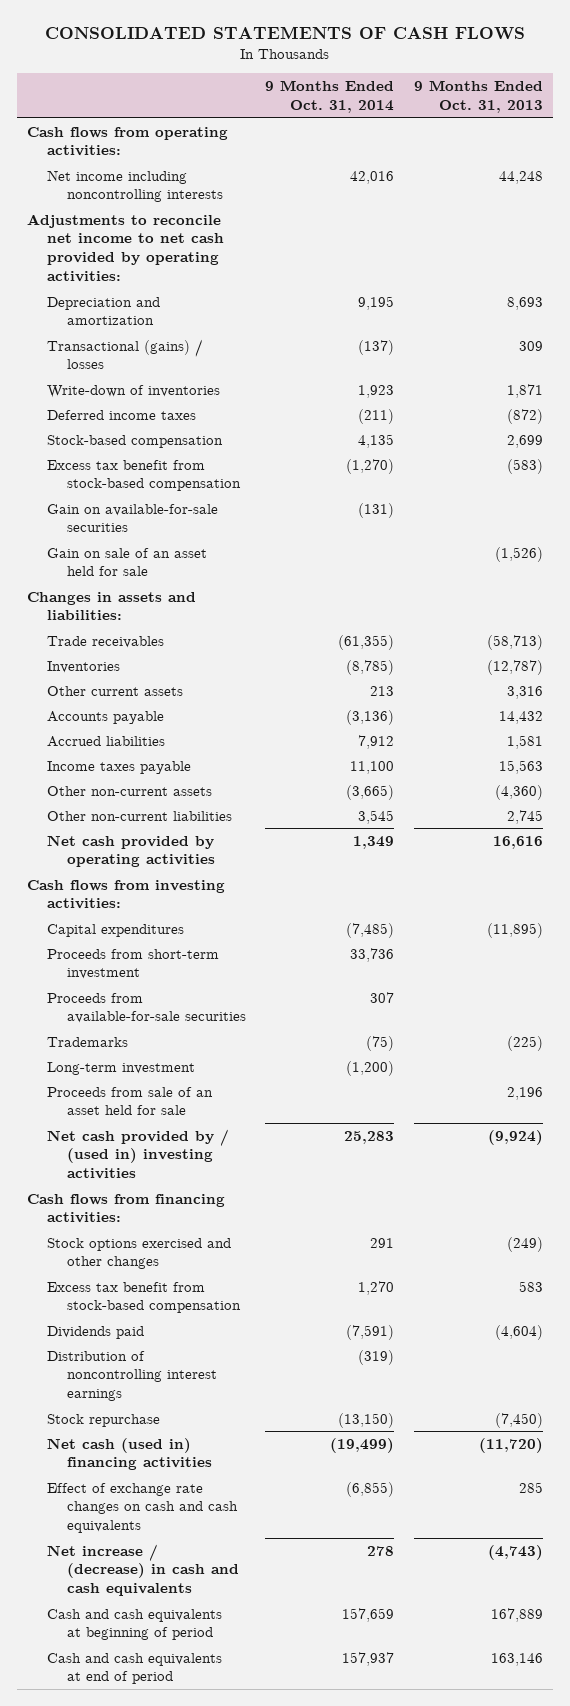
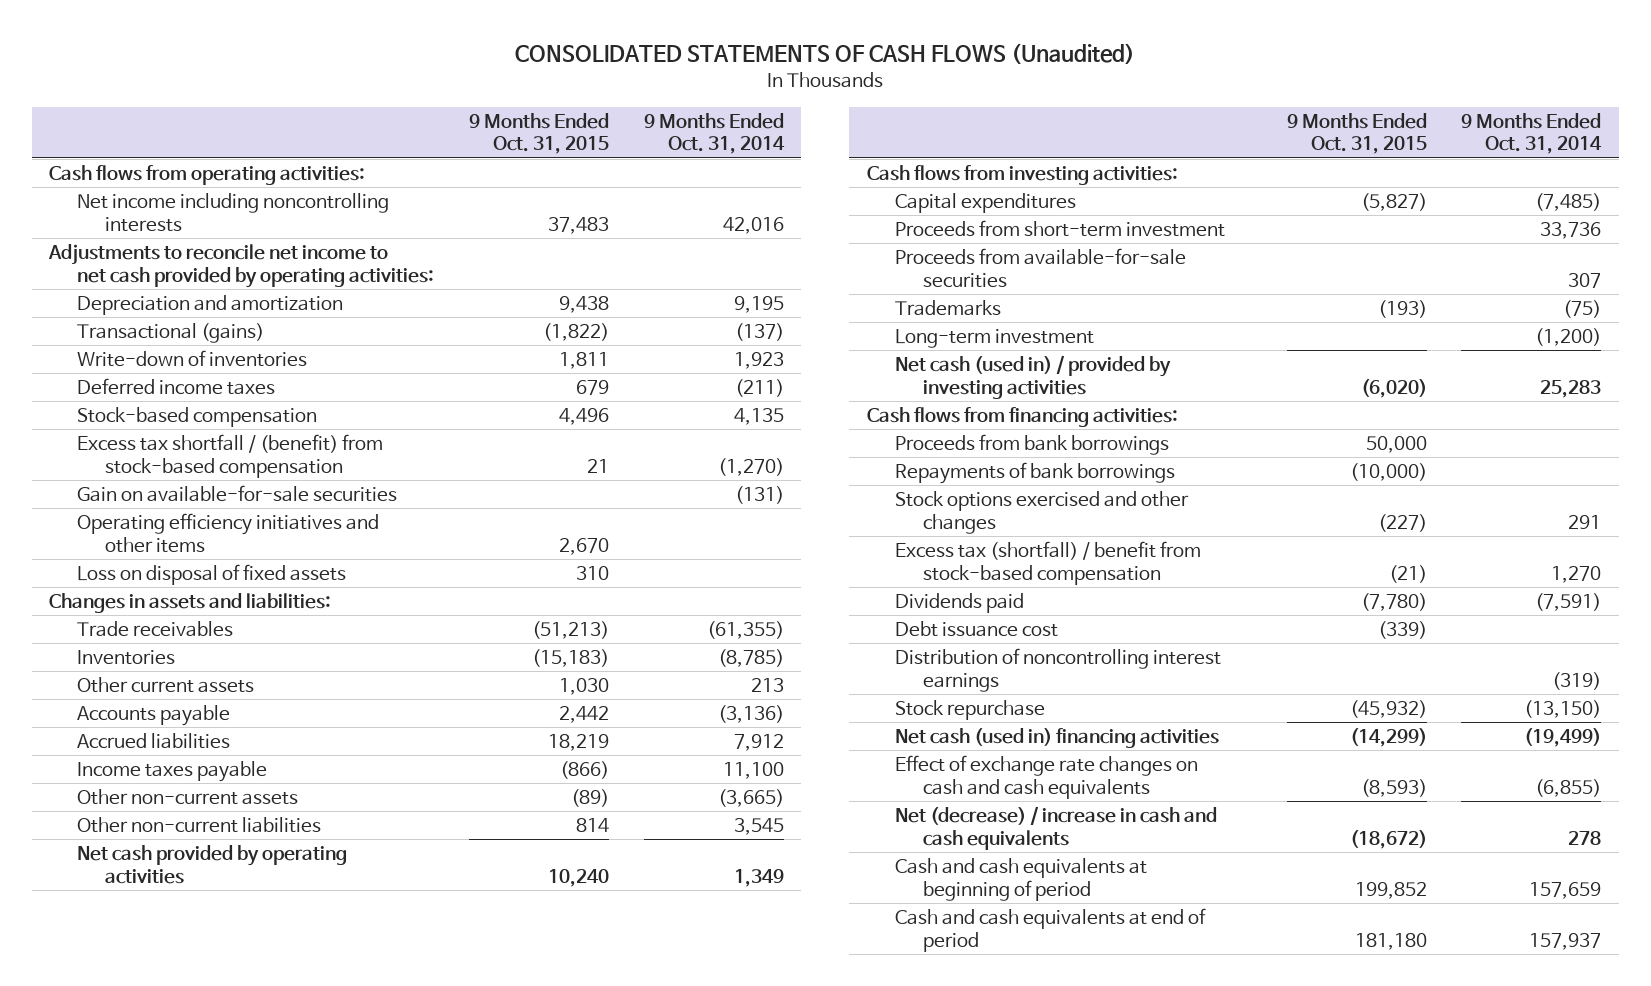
[44,26,525,41] CONSOLIDATED STATEMENTS OF CASH FLOWS -> [515,43,1136,65] CONSOLIDATED STATEMENTS OF CASH FLOWS (Unaudited)
[413,80,543,113] 9 Months Ended Oct. 31, 2013 -> none
none -> [469,112,610,155] 9 Months Ended Oct. 31, 2015
[46,338,203,370] Transactional (gains) / losses -> [77,322,265,343] Transactional (gains)
[46,459,241,492] Excess tax benefit from stock-based compensation -> [77,433,384,478] Excess tax shortfall / (benefit) from stock-based compensation
[46,547,207,577] Gain on sale of an asset held for sale -> none
none -> [77,512,380,553] Operating efficiency initiatives and other items
none -> [77,563,347,585] Loss on disposal of fixed assets
[46,1086,213,1116] Proceeds from sale of an asset held for sale -> none
[46,1128,229,1180] Net cash provided by / (used in) investing activities -> [894,354,1171,399] Net cash (used in) / provided by investing activities
none -> [894,433,1169,455] Proceeds from bank borrowings
none -> [894,461,1175,484] Repayments of bank borrowings
[46,1281,241,1314] Excess tax benefit from stock-based compensation -> [894,540,1201,585] Excess tax (shortfall) / benefit from stock-based compensation
none -> [894,620,1058,637] Debt issuance cost
[46,1543,239,1597] Net increase / (decrease) in cash and cash equivalents -> [894,805,1217,850] Net (decrease) / increase in cash and cash equivalents

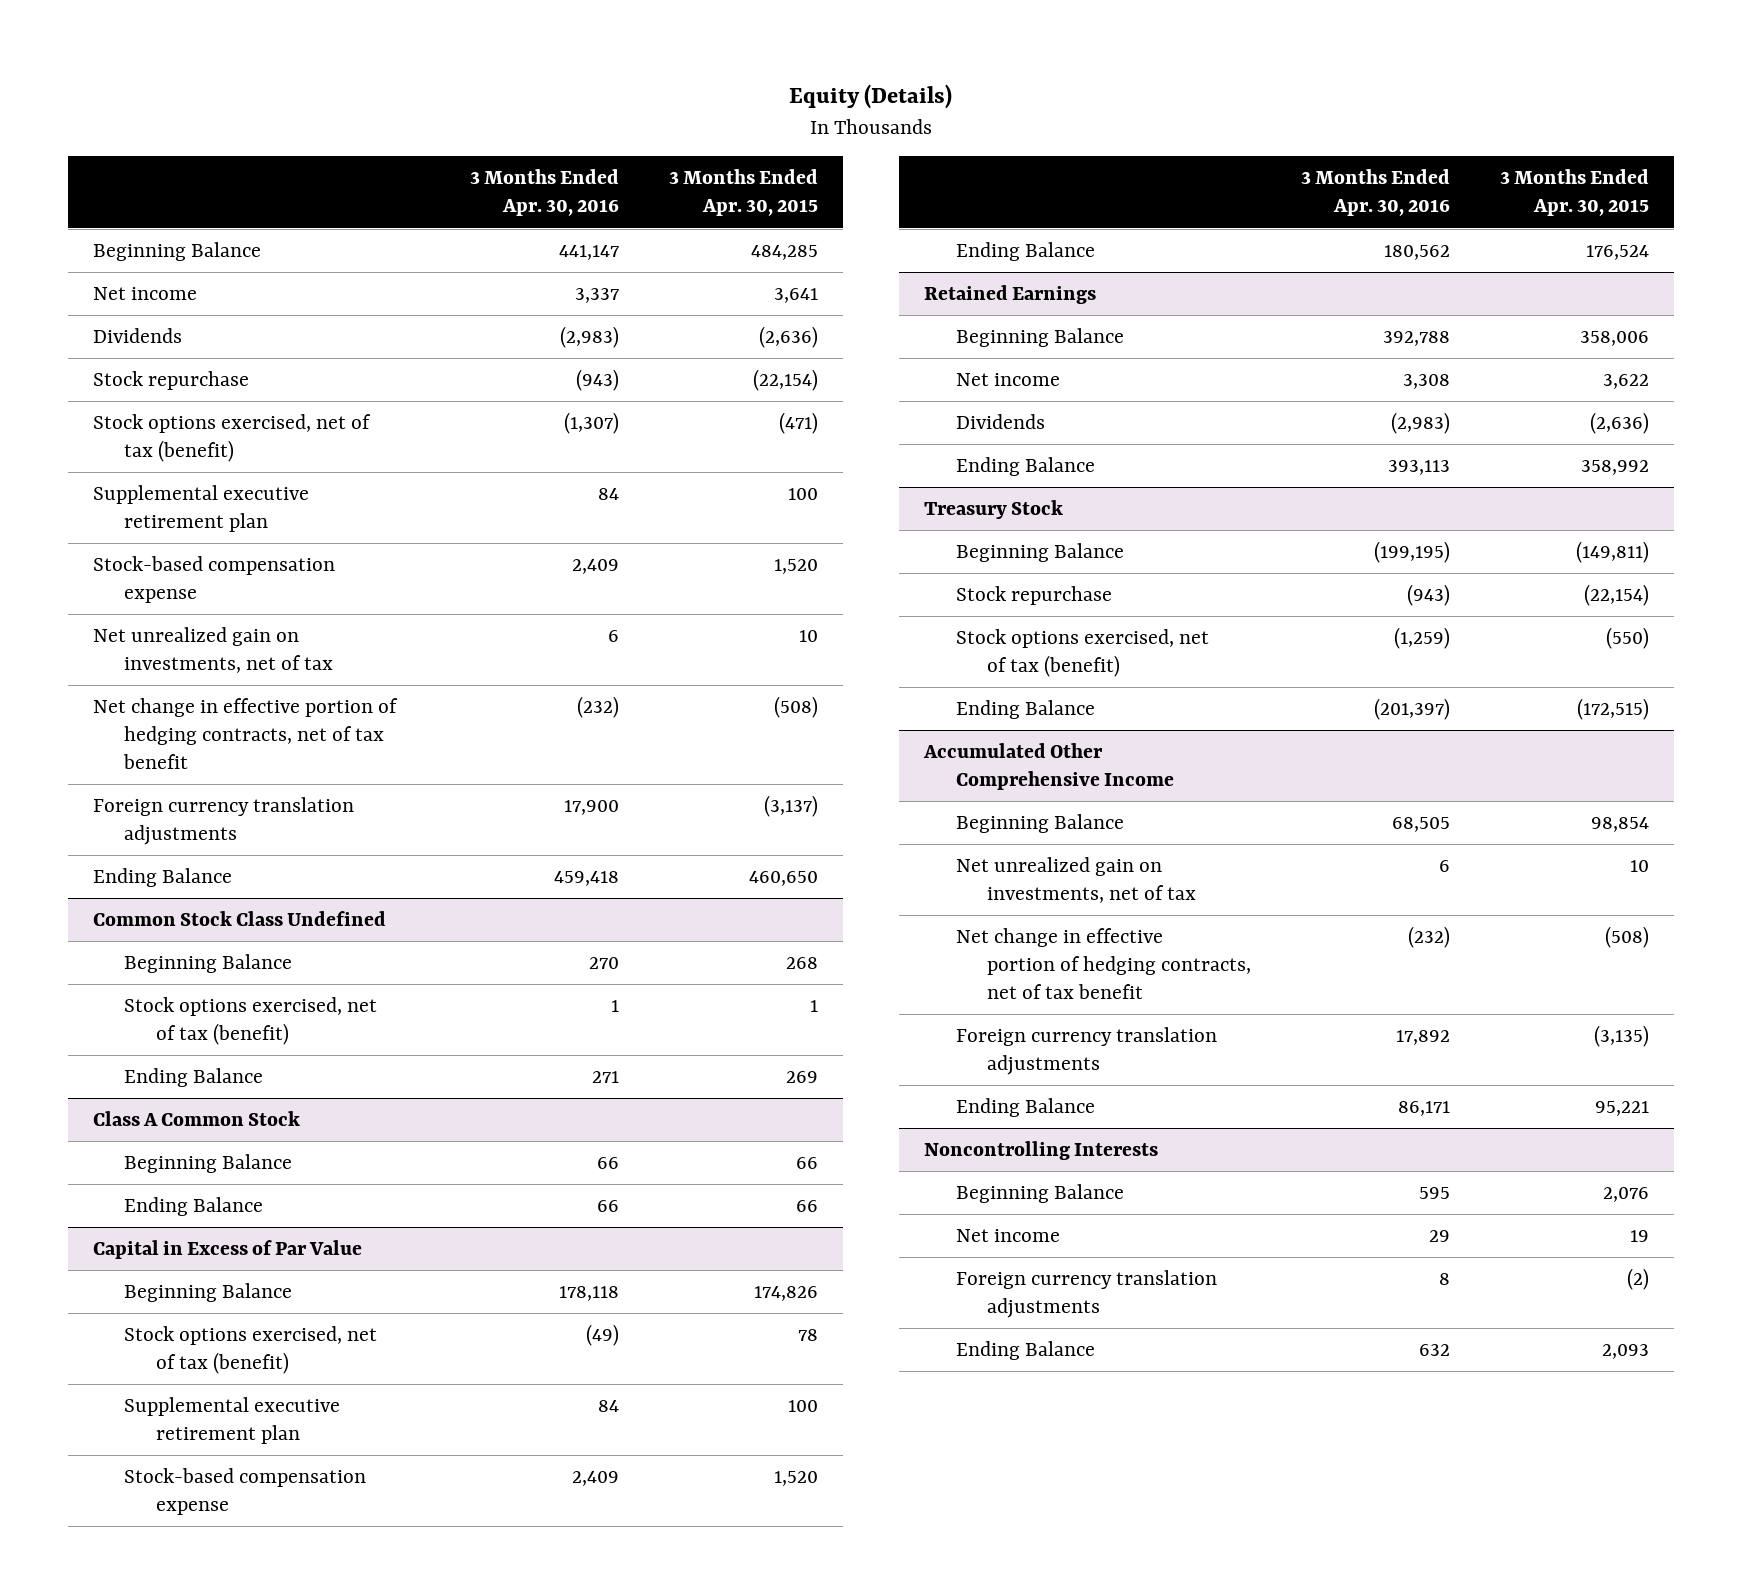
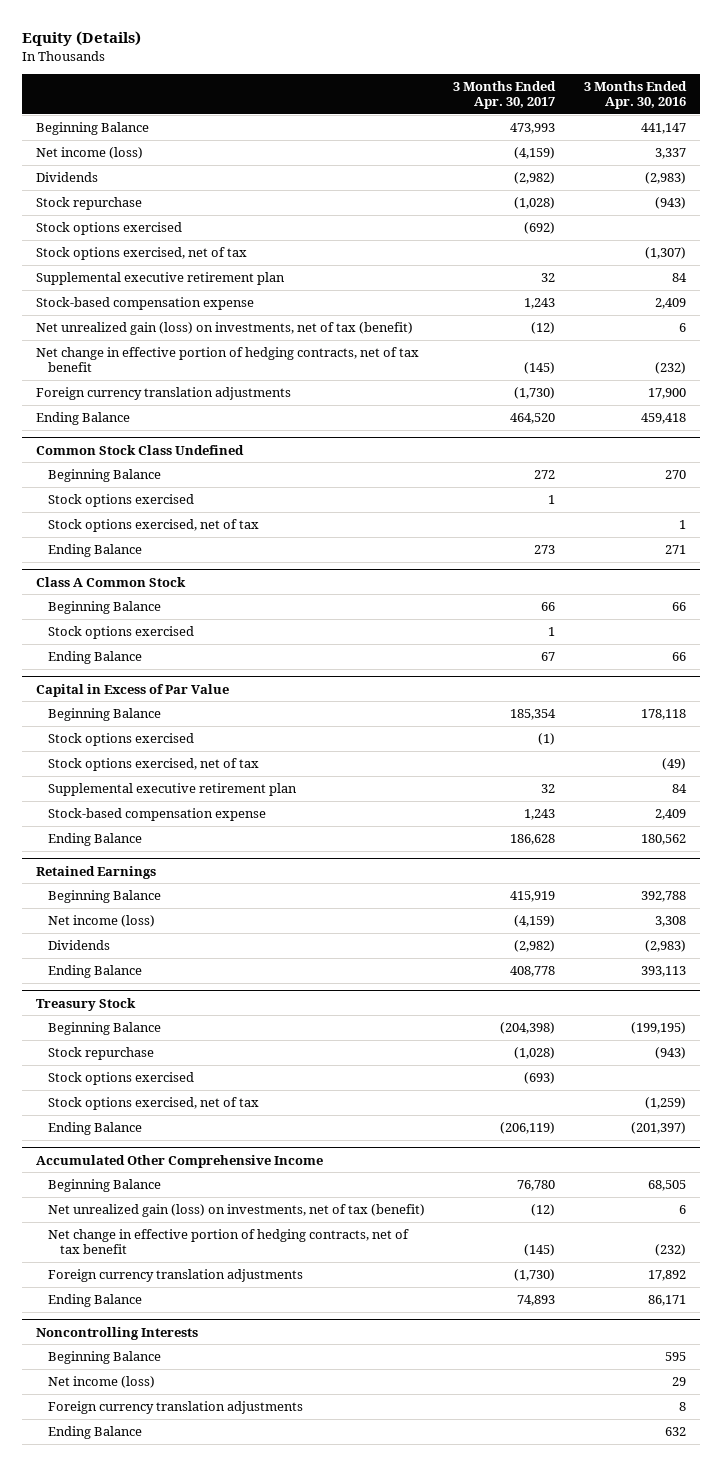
[668,169,818,217] 3 Months Ended Apr. 30, 2015 -> none
none -> [453,80,557,110] 3 Months Ended Apr. 30, 2017
[93,287,198,301] Net income -> [36,147,144,160] Net income (loss)
none -> [36,222,183,236] Stock options exercised
[93,414,372,463] Stock options exercised, net of tax (benefit) -> [36,247,248,261] Stock options exercised, net of tax
[93,627,334,674] Net unrealized gain on investments, net of tax -> [36,322,414,336] Net unrealized gain (loss) on investments, net of tax (benefit)
none -> [48,494,195,508] Stock options exercised
[124,997,378,1046] Stock options exercised, net of tax (benefit) -> [48,519,260,533] Stock options exercised, net of tax
none -> [48,626,195,640] Stock options exercised
none -> [48,733,195,747] Stock options exercised
[124,1326,378,1375] Stock options exercised, net of tax (benefit) -> [48,758,260,772] Stock options exercised, net of tax
[955,373,1060,387] Net income -> [48,915,156,928] Net income (loss)
none -> [48,1072,195,1086] Stock options exercised
[955,629,1209,678] Stock options exercised, net of tax (benefit) -> [48,1097,260,1111] Stock options exercised, net of tax
[955,857,1197,904] Net unrealized gain on investments, net of tax -> [48,1204,426,1218] Net unrealized gain (loss) on investments, net of tax (benefit)
[955,1229,1060,1243] Net income -> [48,1376,156,1389] Net income (loss)

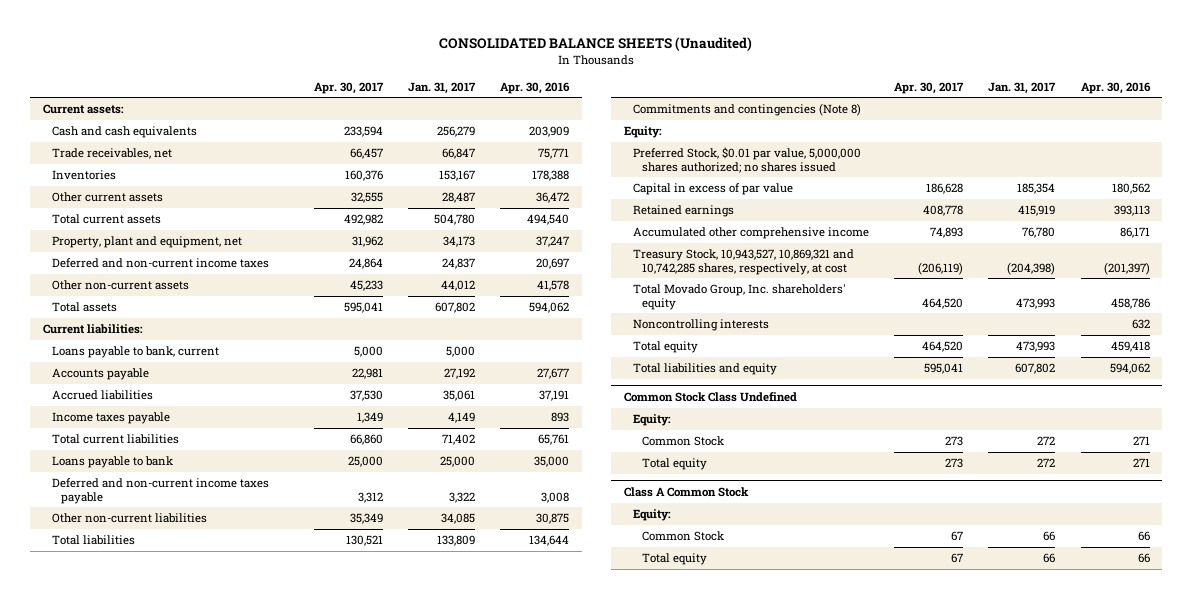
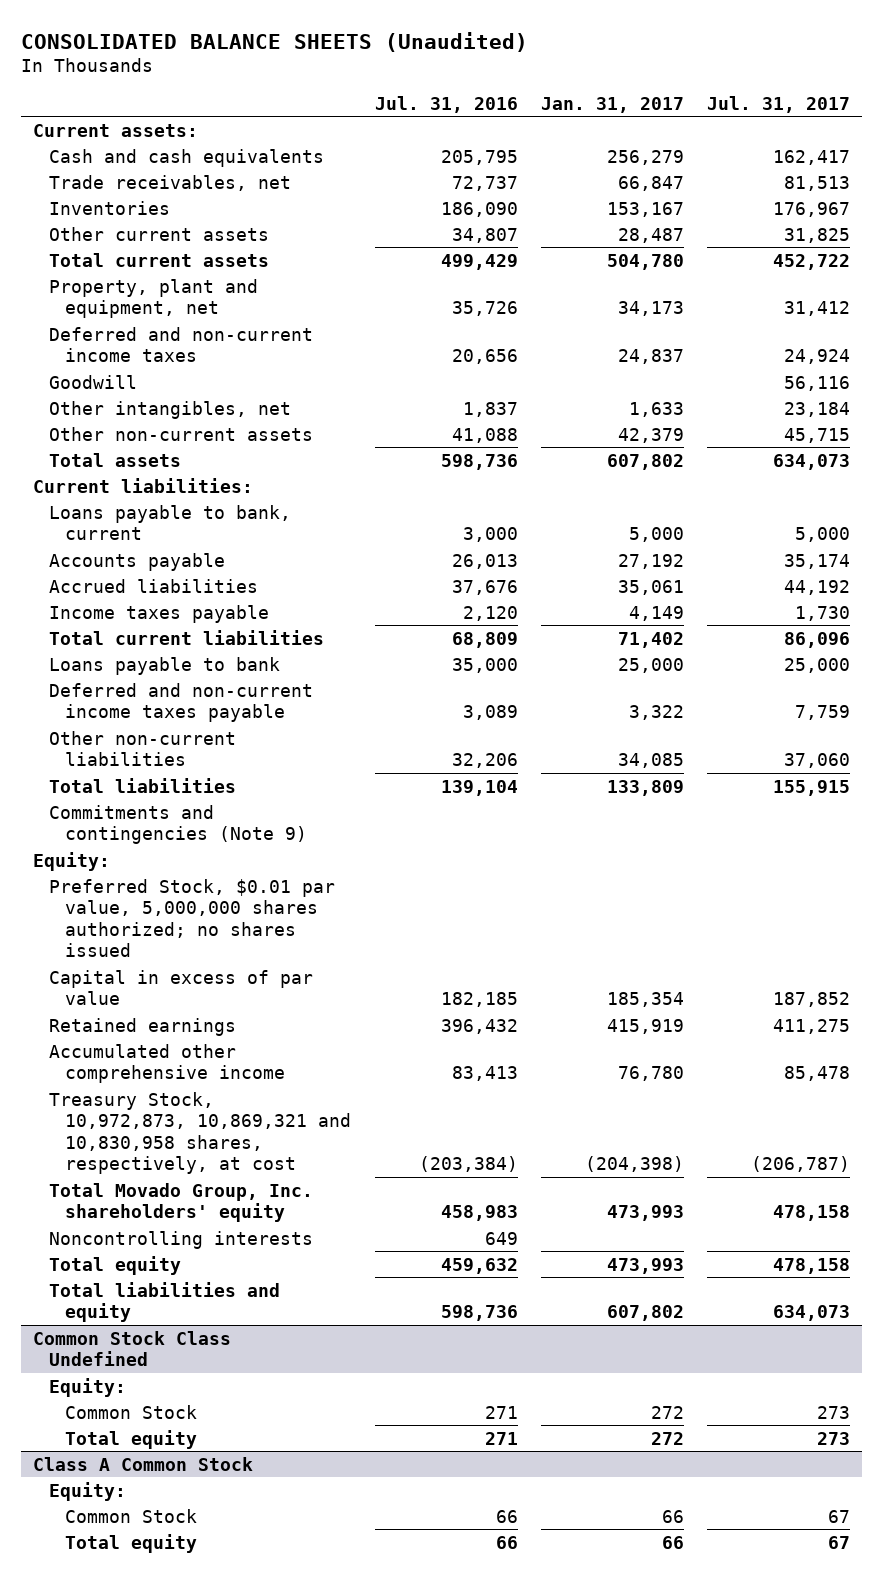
[313,81,384,94] Apr. 30, 2017 -> none
[500,81,571,94] Apr. 30, 2016 -> none
none -> [374,95,518,113] Jul. 31, 2016
none -> [707,95,851,113] Jul. 31, 2017
none -> [49,374,138,389] Goodwill
none -> [49,400,292,419] Other intangibles, net
[440,280,475,292] 44,012 -> [618,427,685,443] 42,379
[632,103,861,117] Commitments and contingencies (Note 8) -> [49,804,308,845] Commitments and contingencies (Note 9)
[632,249,854,275] Treasury Stock, 10,943,527, 10,869,321 and 10,742,285 shares, respectively, at cost -> [49,1091,352,1175] Treasury Stock, 10,972,873, 10,869,321 and 10,830,958 shares, respectively, at cost

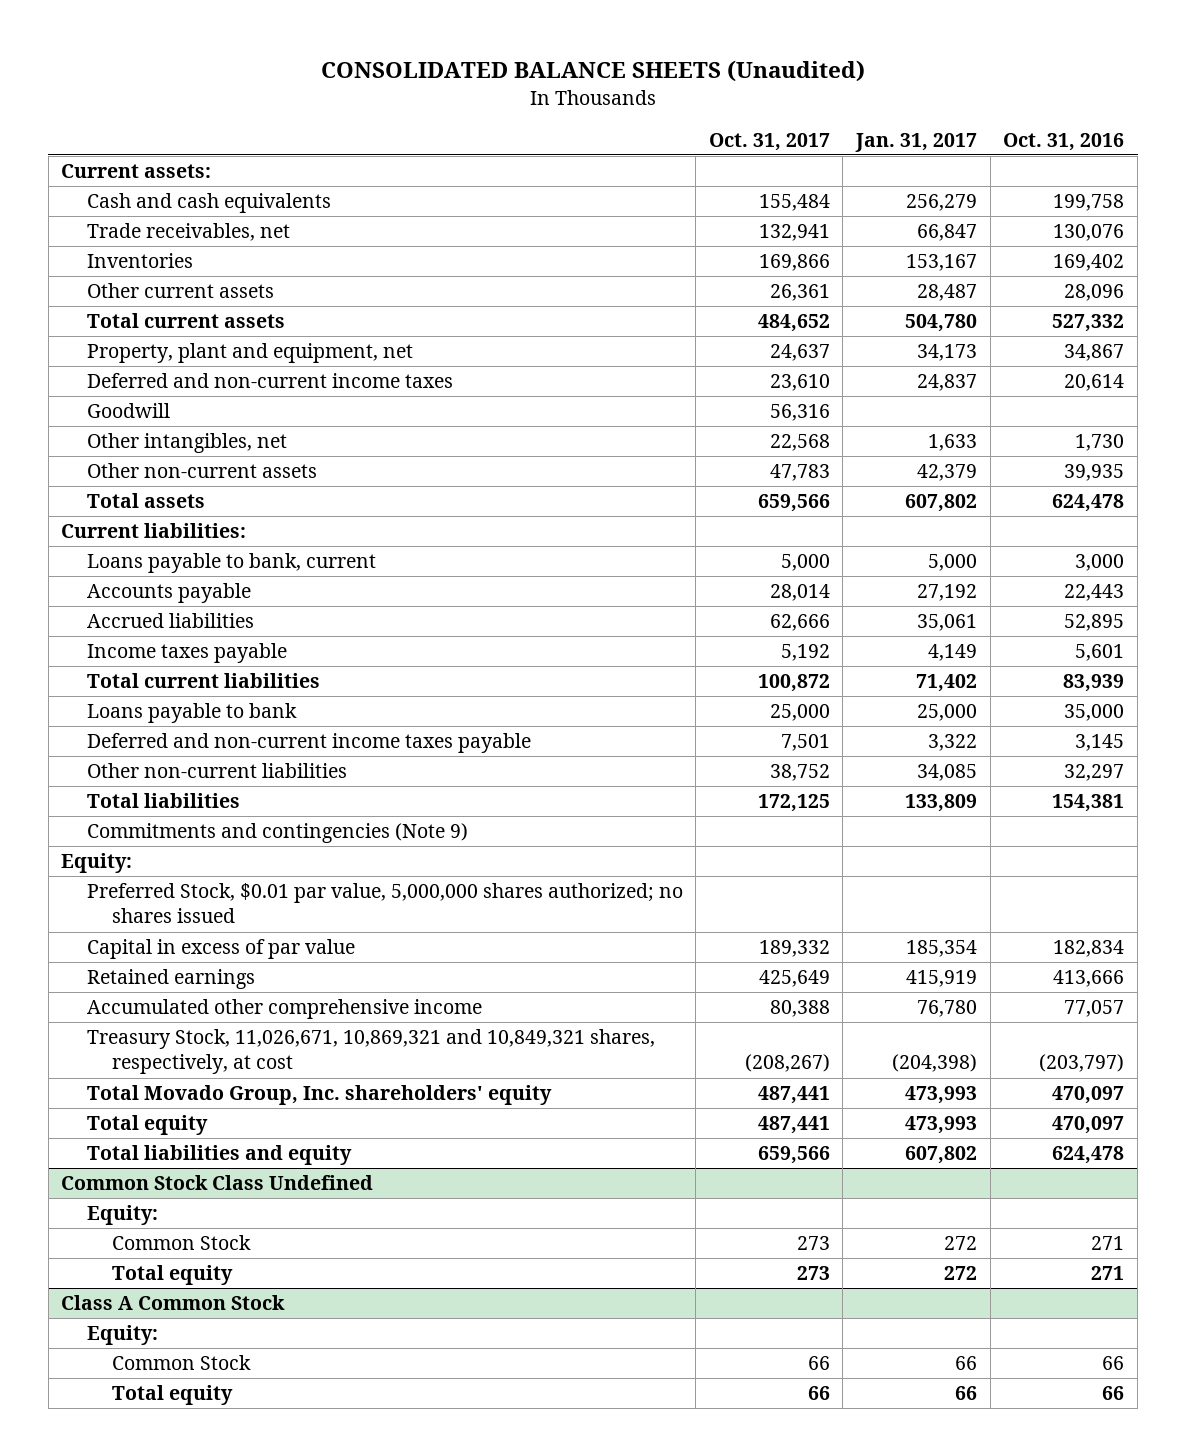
[374,95,518,113] Jul. 31, 2016 -> none
[707,95,851,113] Jul. 31, 2017 -> none
none -> [708,132,830,151] Oct. 31, 2017
none -> [1003,132,1125,151] Oct. 31, 2016
[49,1091,352,1175] Treasury Stock, 10,972,873, 10,869,321 and 10,830,958 shares, respectively, at cost -> [86,1029,655,1075] Treasury Stock, 11,026,671, 10,869,321 and 10,849,321 shares, respectively, at cost
[49,1230,314,1249] Noncontrolling interests -> none

